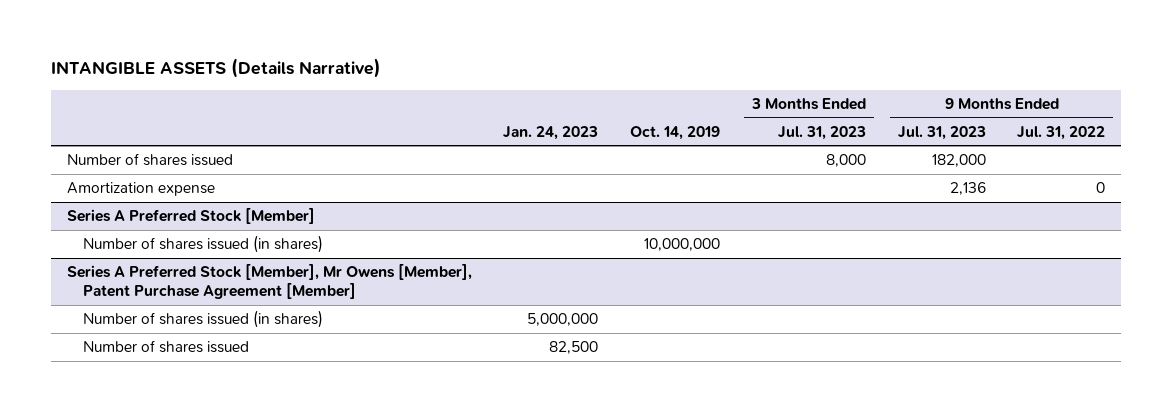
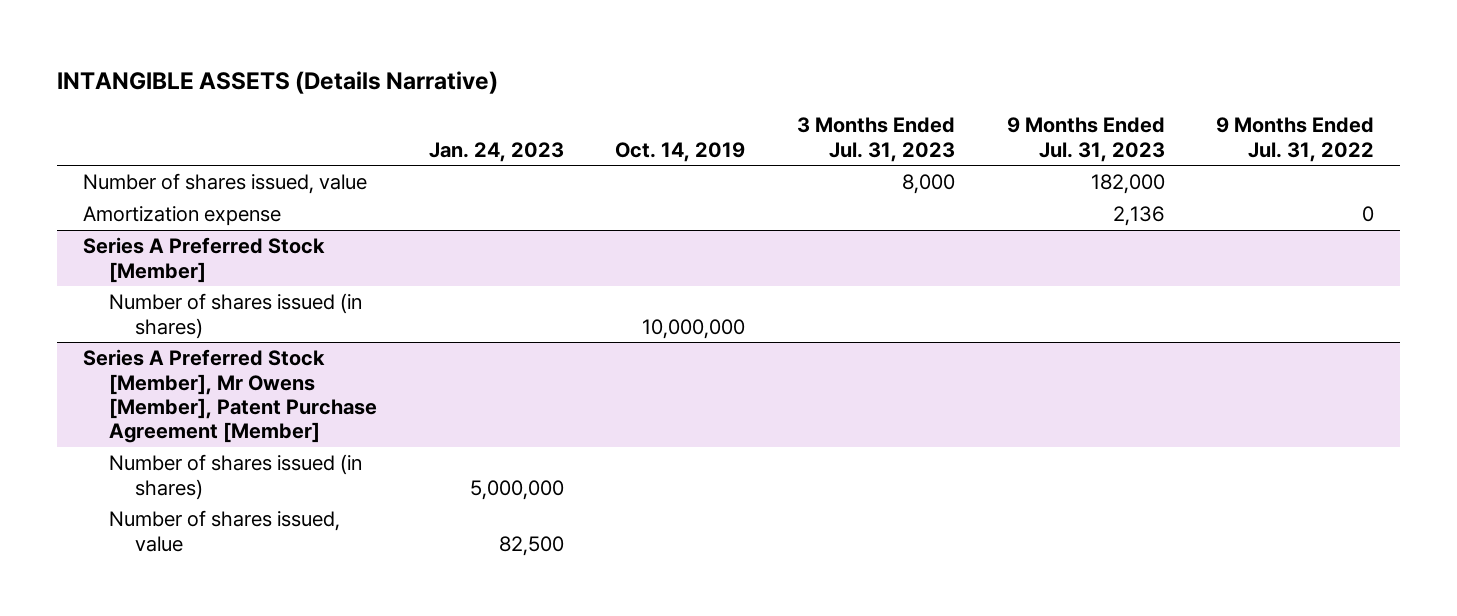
[66,153,233,167] Number of shares issued -> [82,173,367,195] Number of shares issued, value
[83,340,250,354] Number of shares issued -> [108,510,340,552] Number of shares issued, value

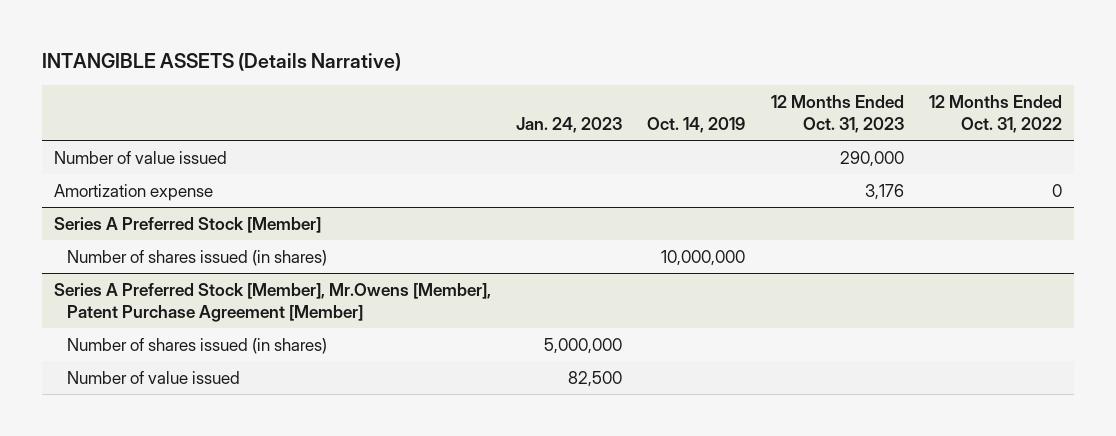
[796,117,955,162] 3 Months Ended Jul. 31, 2023 -> none
[1006,117,1165,162] 9 Months Ended Jul. 31, 2023 -> none
[1216,117,1375,162] 9 Months Ended Jul. 31, 2022 -> none
none -> [770,95,904,134] 12 Months Ended Oct. 31, 2023
none -> [928,95,1062,134] 12 Months Ended Oct. 31, 2022
[82,173,367,195] Number of shares issued, value -> [54,150,228,164] Number of value issued
[82,349,377,444] Series A Preferred Stock [Member], Mr Owens [Member], Patent Purchase Agreement [Member] -> [54,282,492,322] Series A Preferred Stock [Member], Mr.Owens [Member], Patent Purchase Agreement [Member]
[108,510,340,552] Number of shares issued, value -> [67,370,241,384] Number of value issued

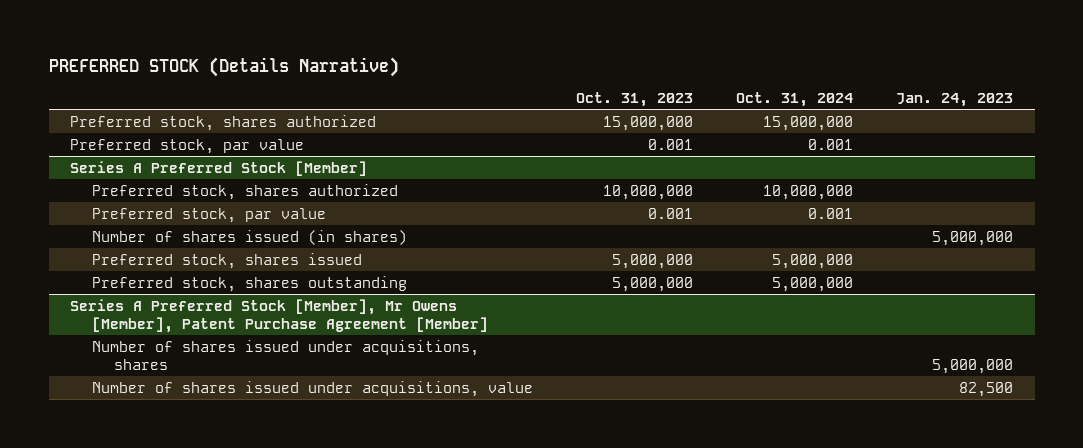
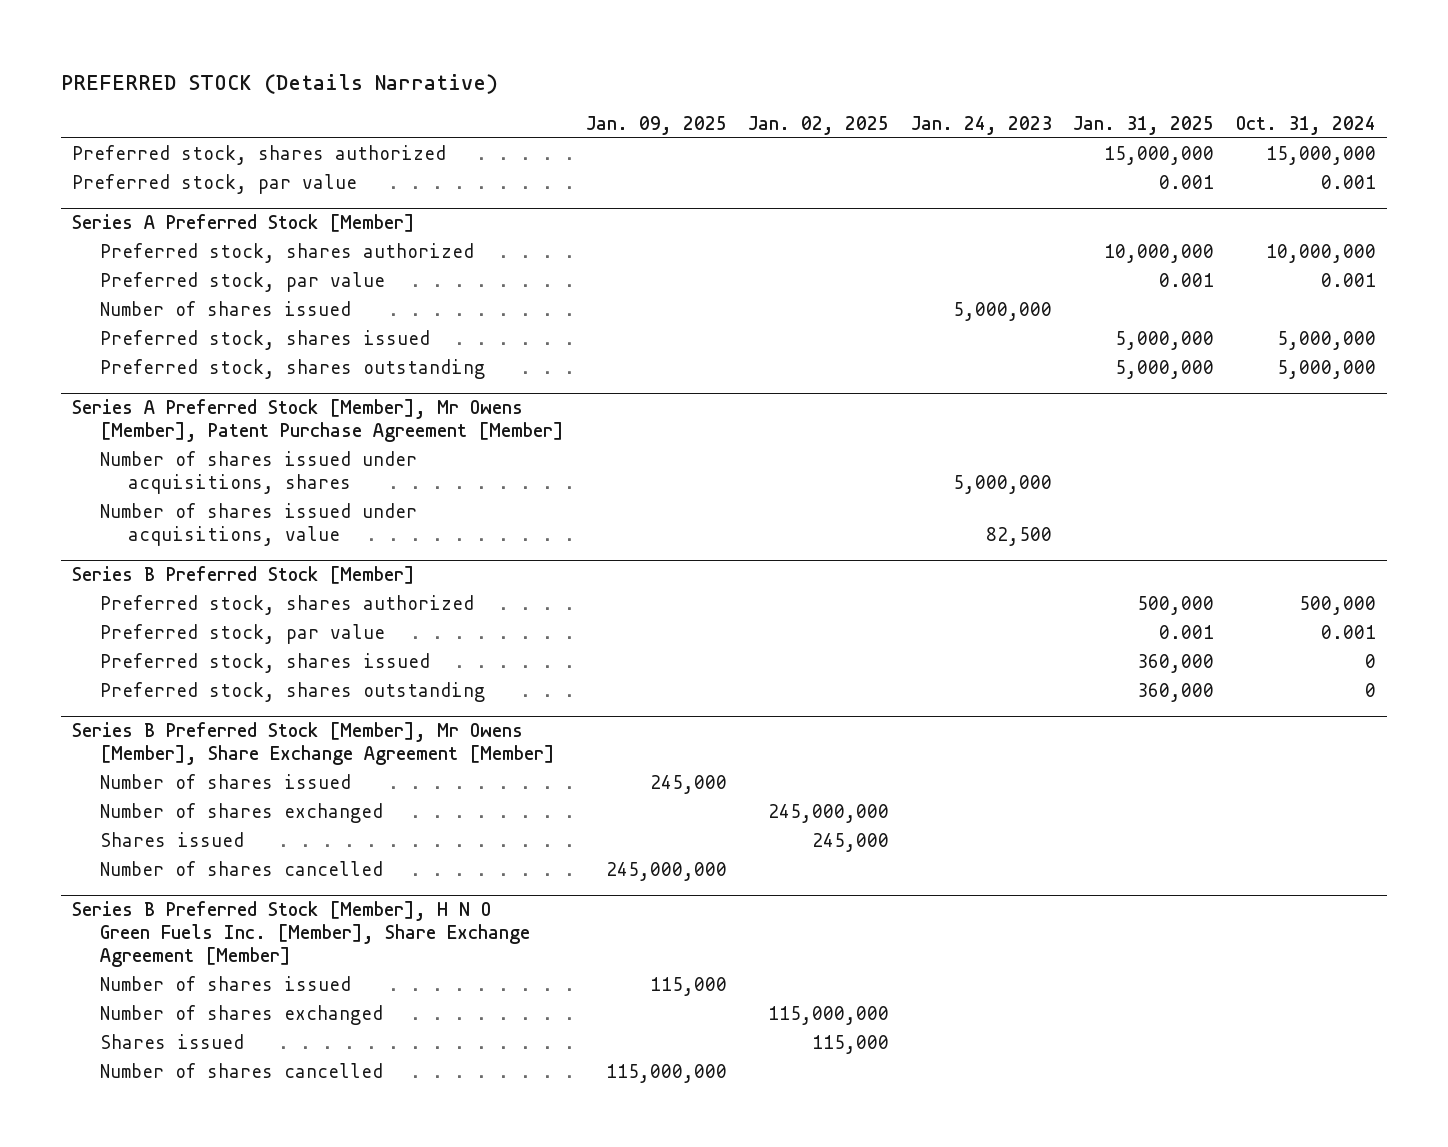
[575,92,693,108] Oct. 31, 2023 -> none
none -> [585,115,727,135] Jan. 09, 2025
none -> [748,115,890,135] Jan. 02, 2025
none -> [1073,115,1215,135] Jan. 31, 2025
[91,229,407,245] Number of shares issued (in shares) -> [100,300,352,316] Number of shares issued
none -> [71,566,415,585] Series B Preferred Stock [Member]
none -> [100,594,475,615] Preferred stock, shares authorized
none -> [100,623,386,644] Preferred stock, par value
none -> [100,652,431,673] Preferred stock, shares issued
none -> [100,681,486,702] Preferred stock, shares outstanding
none -> [71,722,556,766] Series B Preferred Stock [Member], Mr Owens [Member], Share Exchange Agreement [Member]
none -> [100,773,352,789] Number of shares issued
none -> [100,802,384,823] Number of shares exchanged
none -> [100,831,245,847] Shares issued
none -> [100,860,384,876] Number of shares cancelled
none -> [71,901,531,968] Series B Preferred Stock [Member], H N O Green Fuels Inc. [Member], Share Exchange Agreement [Member]
none -> [100,975,352,991] Number of shares issued
none -> [100,1004,384,1025] Number of shares exchanged
none -> [100,1033,245,1049] Shares issued
none -> [100,1062,384,1078] Number of shares cancelled

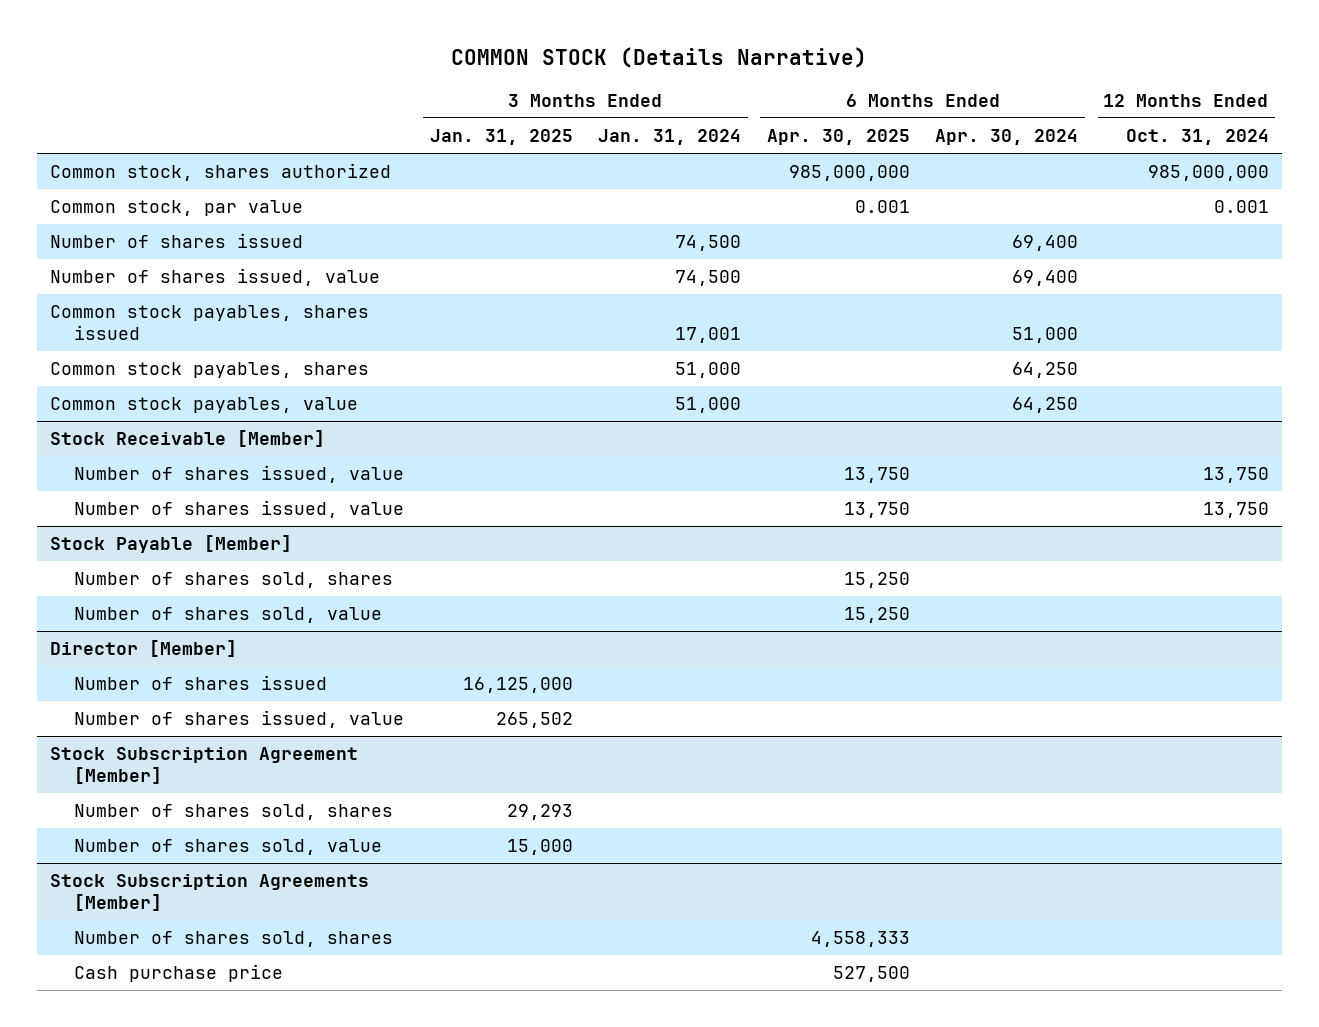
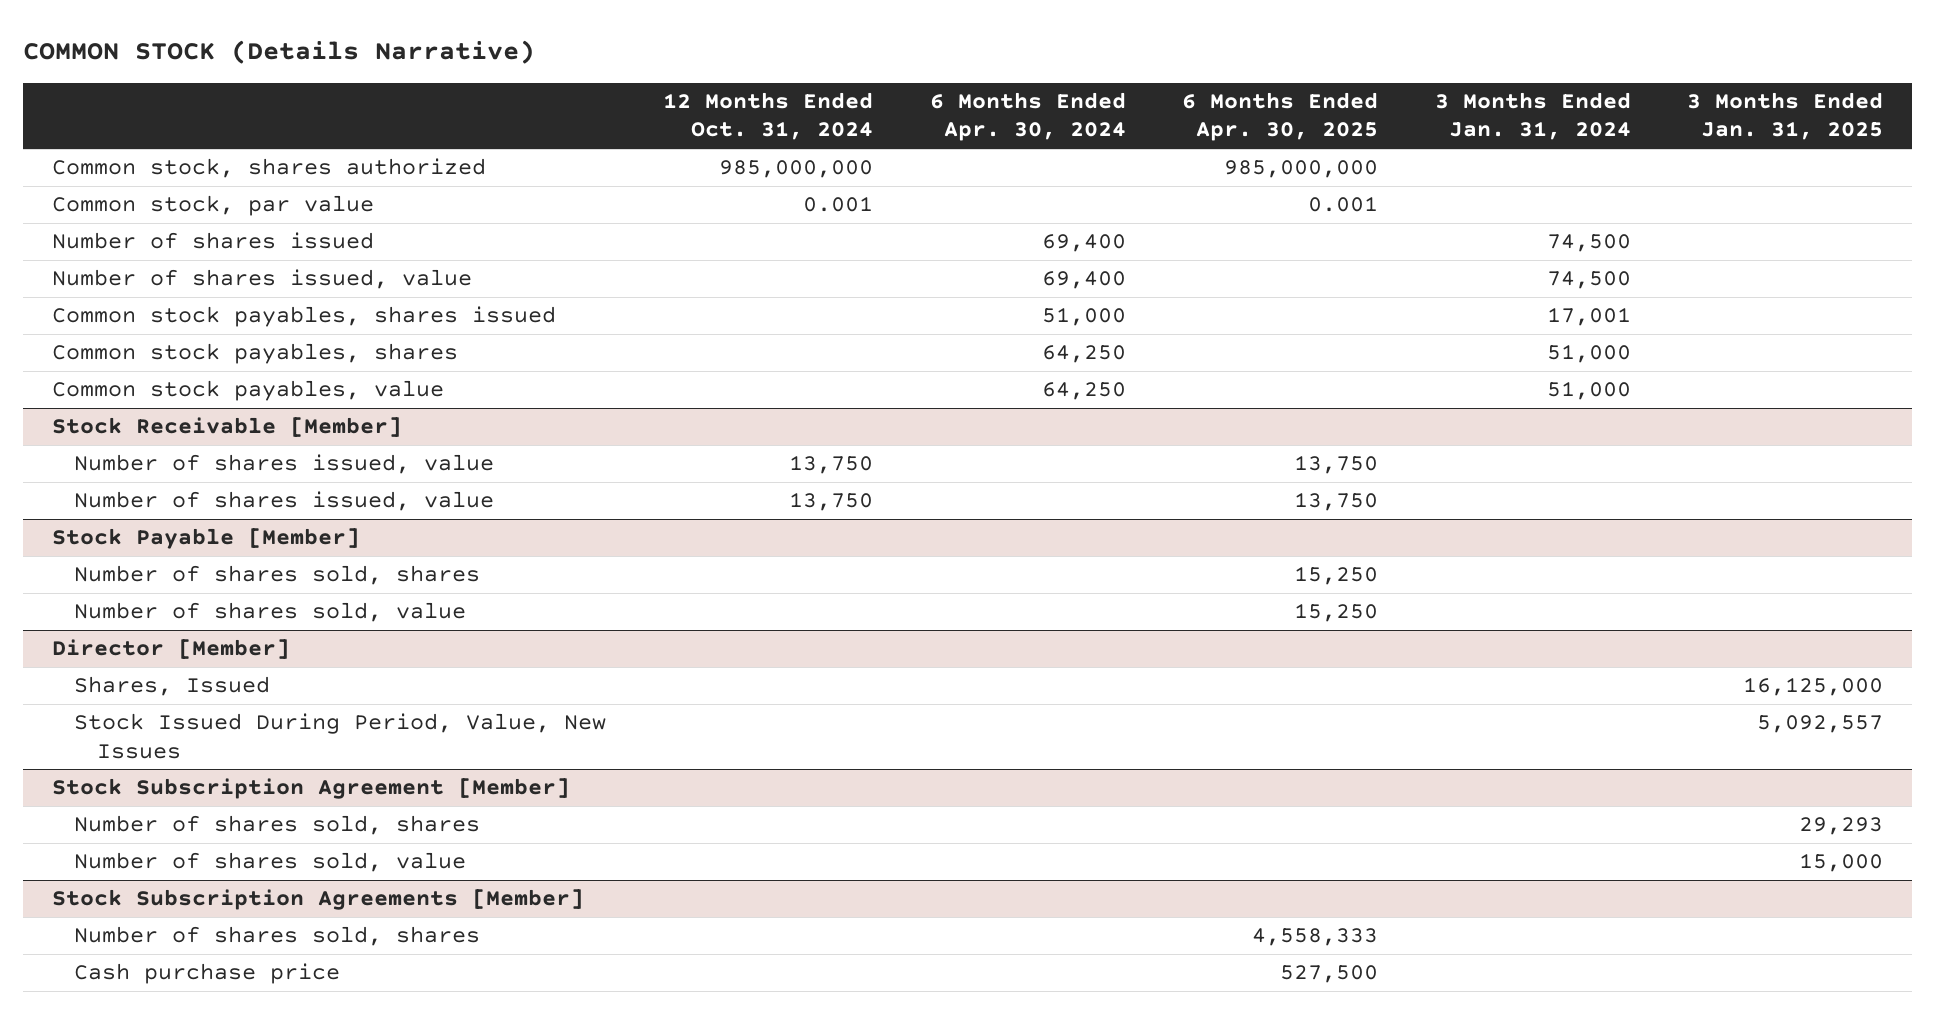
[74,675,328,691] Number of shares issued -> [74,676,271,697] Shares, Issued
[74,710,405,729] Number of shares issued, value -> [74,713,607,759] Stock Issued During Period, Value, New Issues
[495,712,573,729] 265,502 -> [1757,715,1884,734] 5,092,557

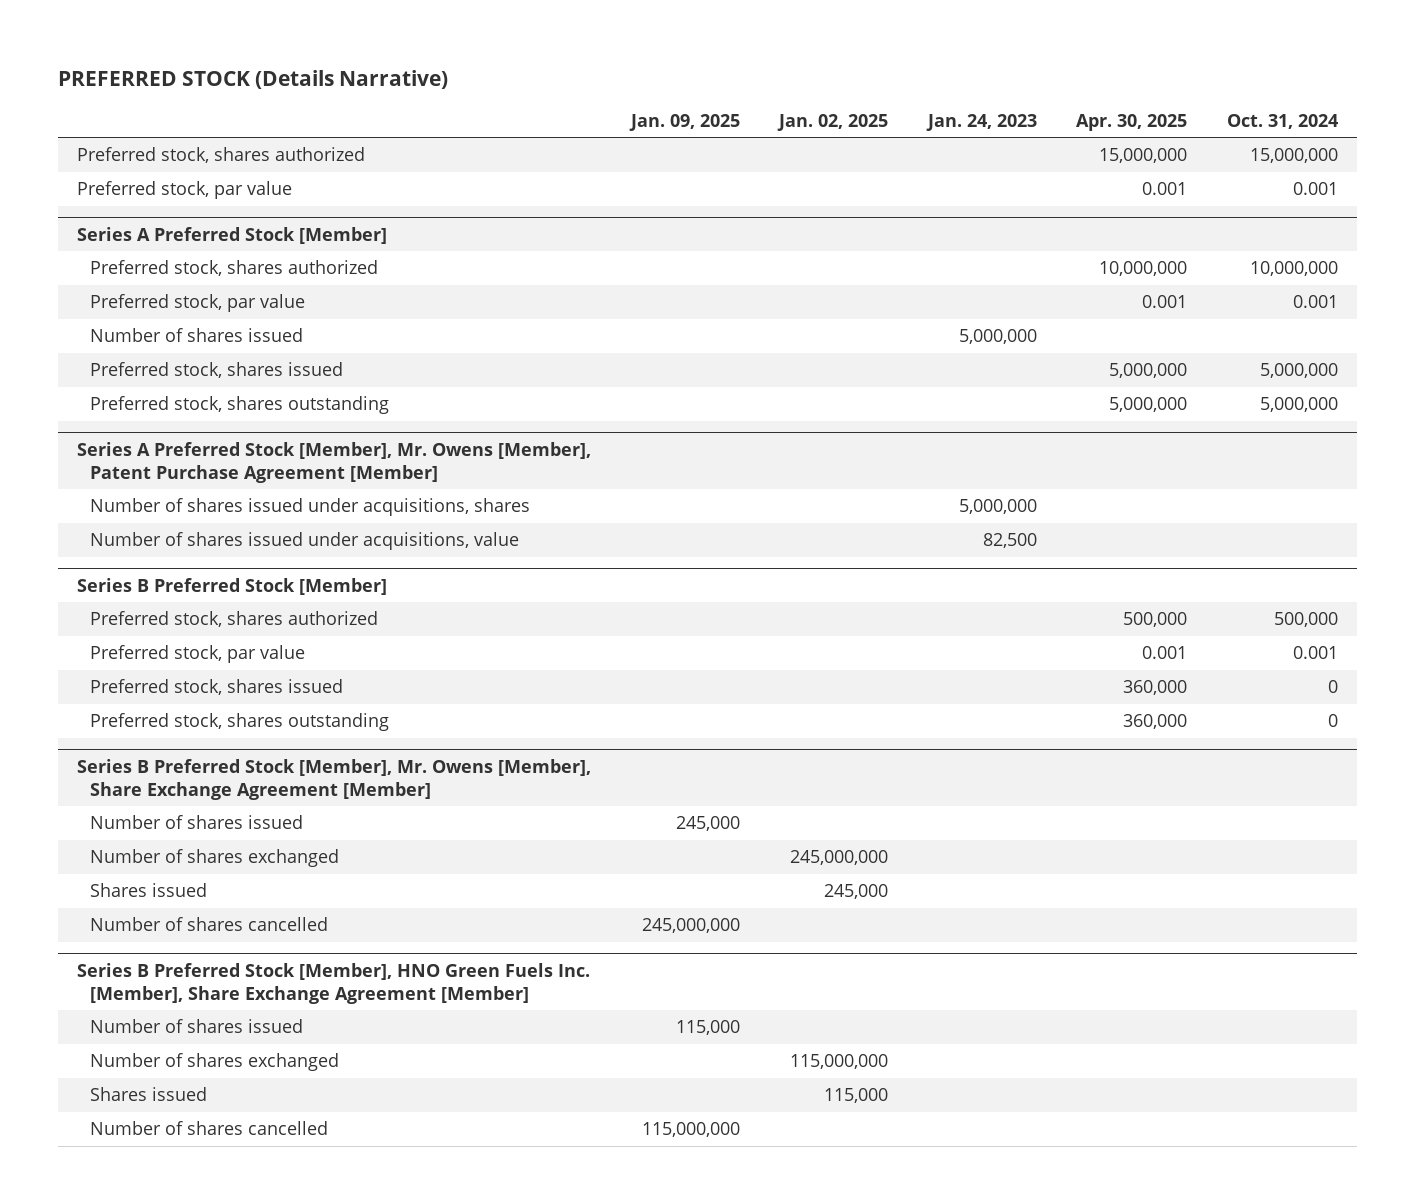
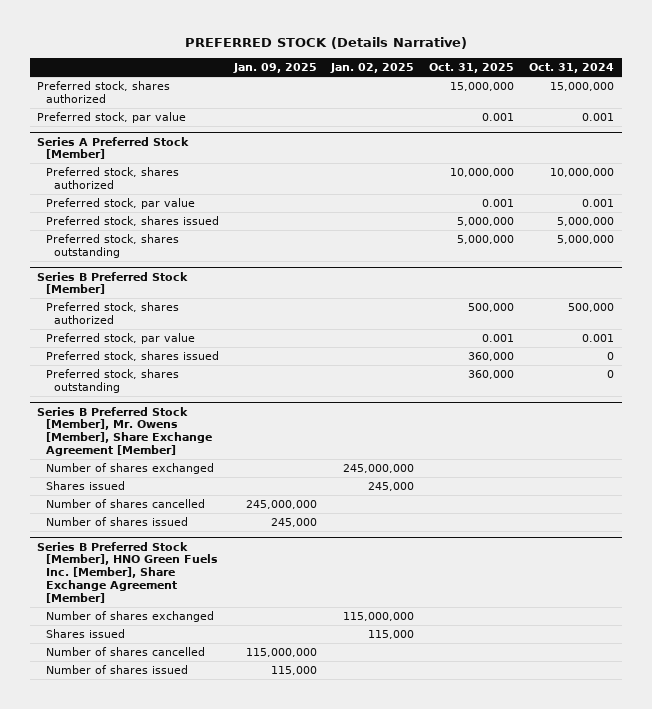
[925,113,1037,131] Jan. 24, 2023 -> none
[1076,113,1188,131] Apr. 30, 2025 -> none
none -> [429,63,515,74] Oct. 31, 2025
[90,328,304,343] Number of shares issued -> none
[77,441,592,483] Series A Preferred Stock [Member], Mr. Owens [Member], Patent Purchase Agreement [Member] -> none
[90,498,531,517] Number of shares issued under acquisitions, shares -> none
[90,532,520,551] Number of shares issued under acquisitions, value -> none
[90,815,304,830] Number of shares issued -> [45,517,188,527] Number of shares issued
[90,1019,304,1034] Number of shares issued -> [45,665,188,675] Number of shares issued

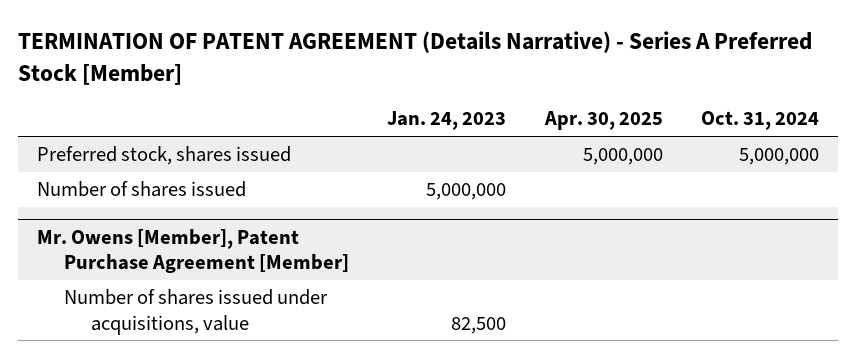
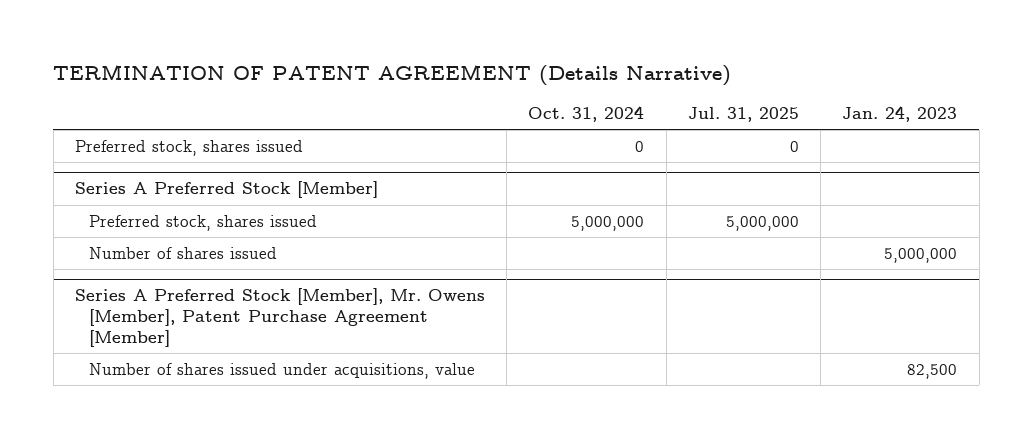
[17,31,812,85] TERMINATION OF PATENT AGREEMENT (Details Narrative) - Series A Preferred Stock [Member] -> [53,63,732,86] TERMINATION OF PATENT AGREEMENT (Details Narrative)
[543,111,663,131] Apr. 30, 2025 -> none
none -> [687,107,799,123] Jul. 31, 2025
[36,181,246,198] Number of shares issued -> none
[739,148,820,166] 5,000,000 -> [635,140,645,152] 0
none -> [74,181,378,199] Series A Preferred Stock [Member]
none -> [89,214,318,231] Preferred stock, shares issued
none -> [89,246,278,259] Number of shares issued
[36,228,349,274] Mr. Owens [Member], Patent Purchase Agreement [Member] -> [74,288,485,348] Series A Preferred Stock [Member], Mr. Owens [Member], Patent Purchase Agreement [Member]

